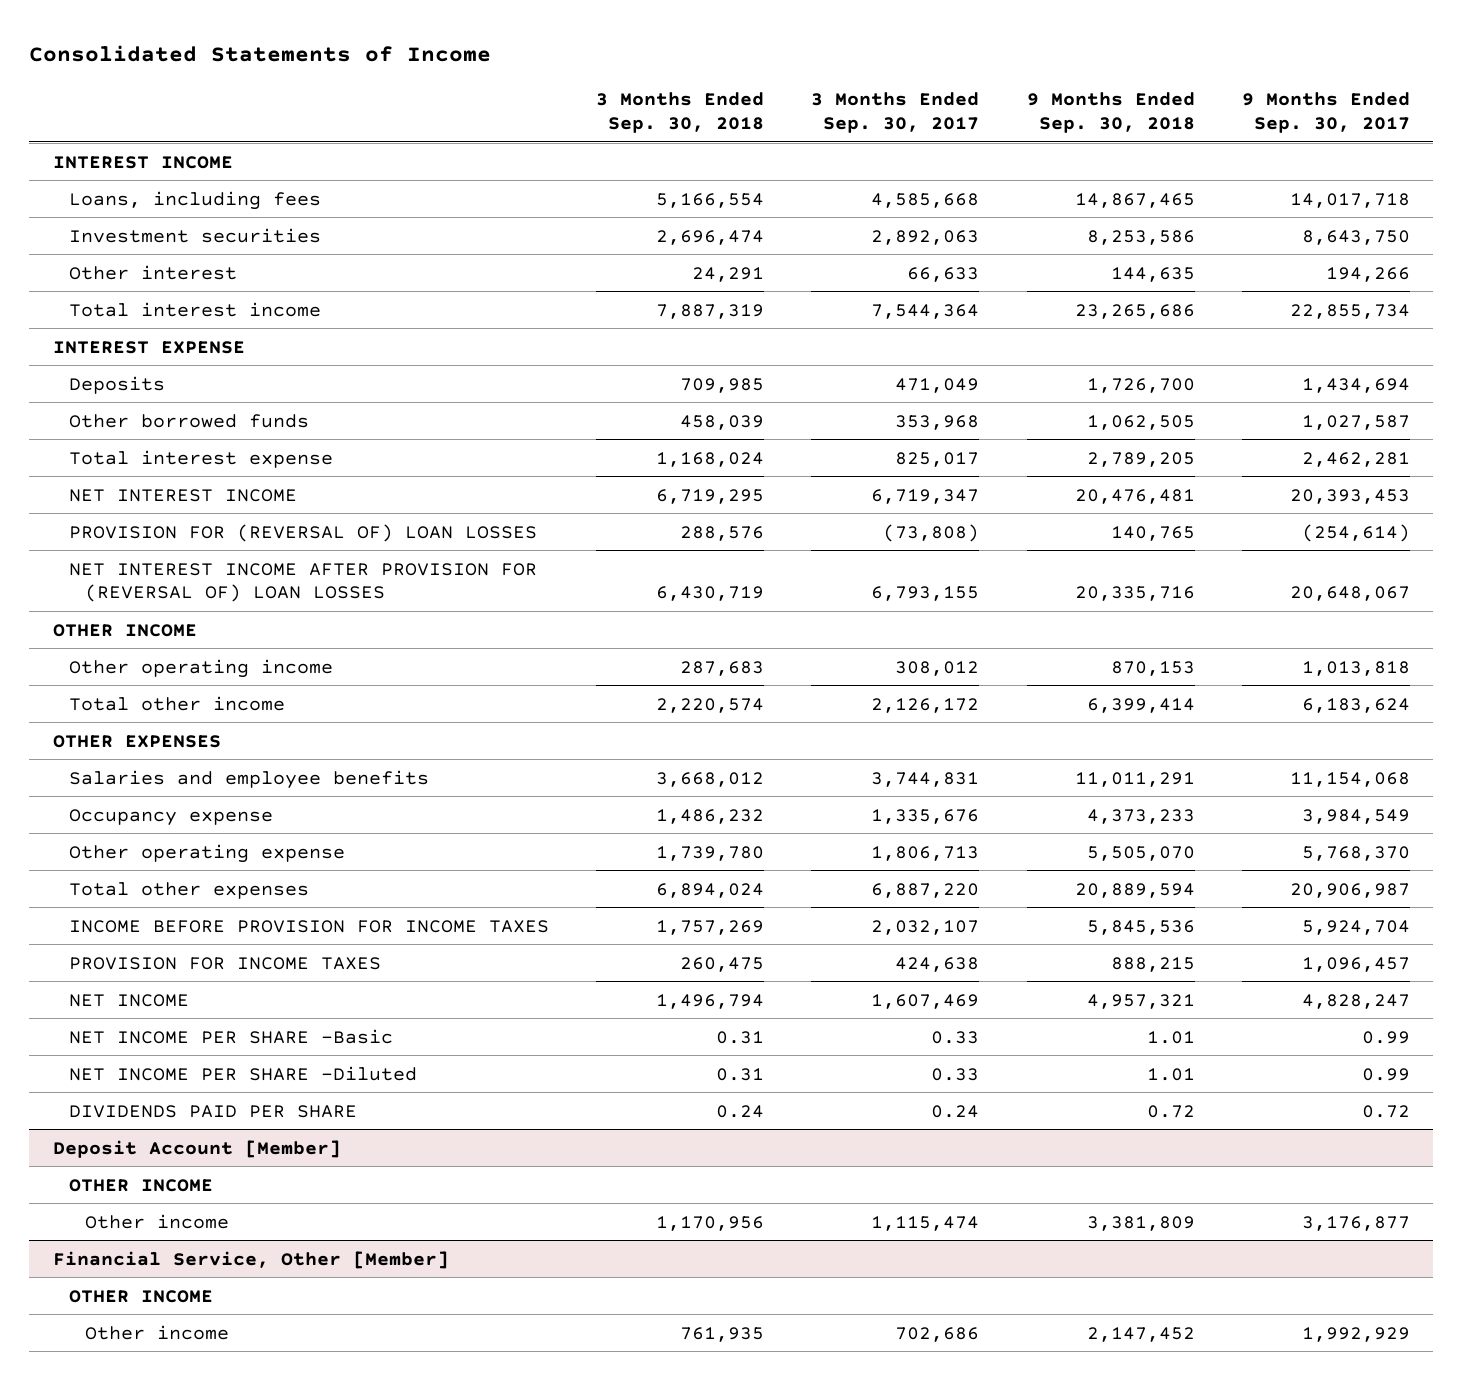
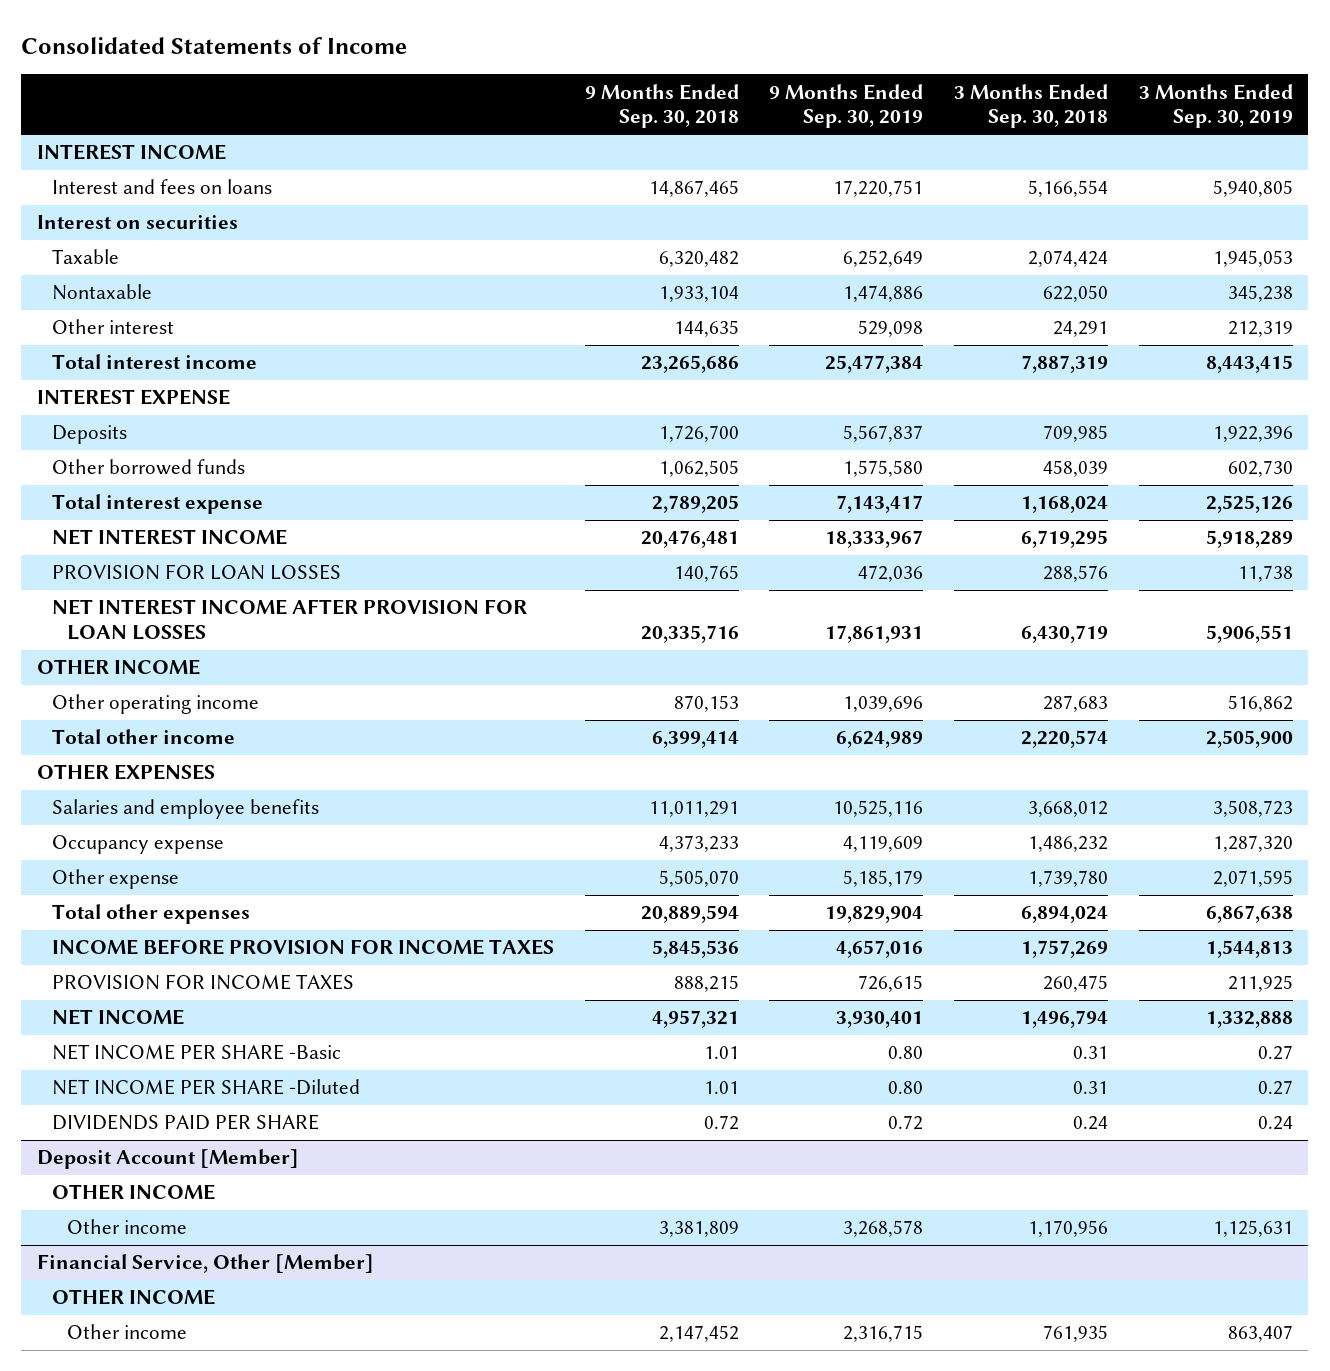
[811,92,980,134] 3 Months Ended Sep. 30, 2017 -> none
[1241,92,1410,134] 9 Months Ended Sep. 30, 2017 -> none
none -> [769,83,924,129] 9 Months Ended Sep. 30, 2019
none -> [1139,83,1294,129] 3 Months Ended Sep. 30, 2019
[68,227,321,243] Investment securities -> none
[68,190,321,210] Loans, including fees -> [51,179,272,195] Interest and fees on loans
none -> [36,215,238,230] Interest on securities
none -> [51,249,119,265] Taxable
none -> [51,284,152,301] Nontaxable
[68,523,537,542] PROVISION FOR (REVERSAL OF) LOAN LOSSES -> [51,564,341,581] PROVISION FOR LOAN LOSSES
[68,562,537,603] NET INTEREST INCOME AFTER PROVISION FOR (REVERSAL OF) LOAN LOSSES -> [51,599,527,641] NET INTEREST INCOME AFTER PROVISION FOR LOAN LOSSES
[68,843,345,863] Other operating expense -> [51,869,179,890] Other expense

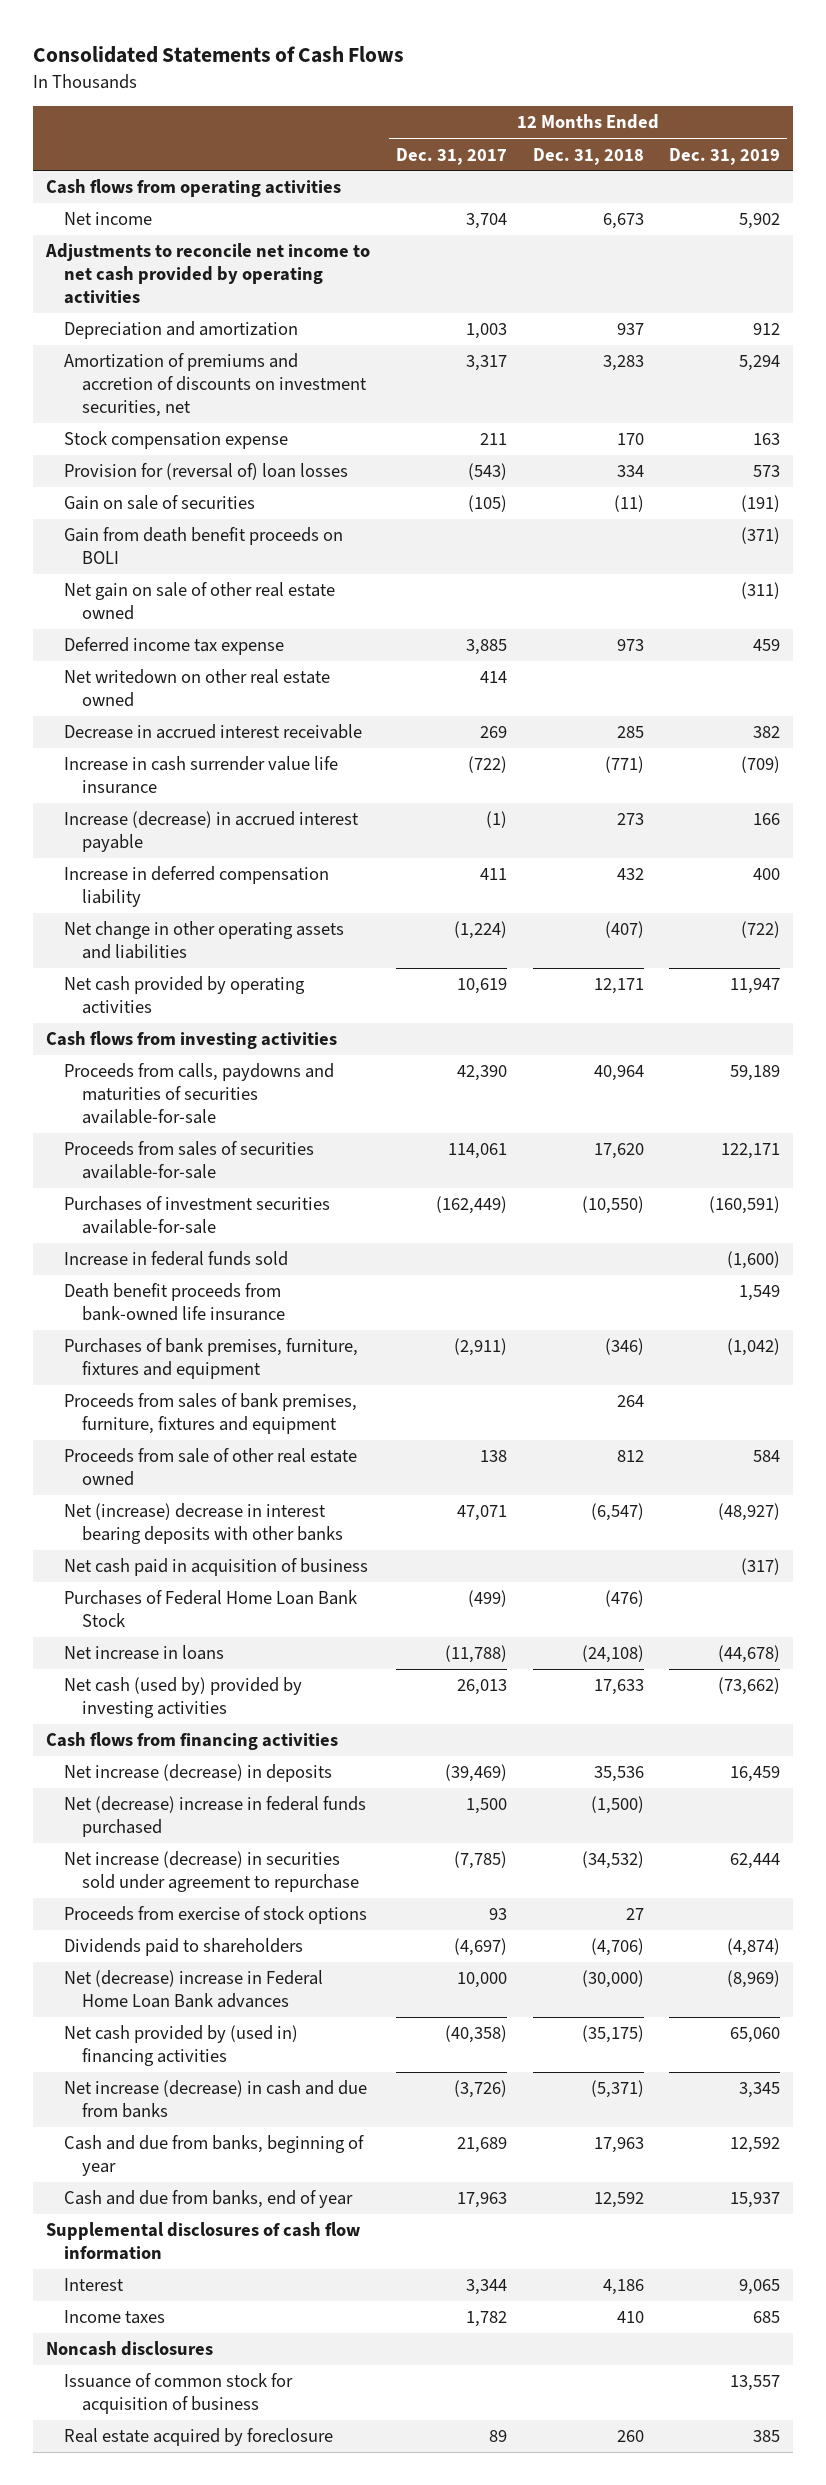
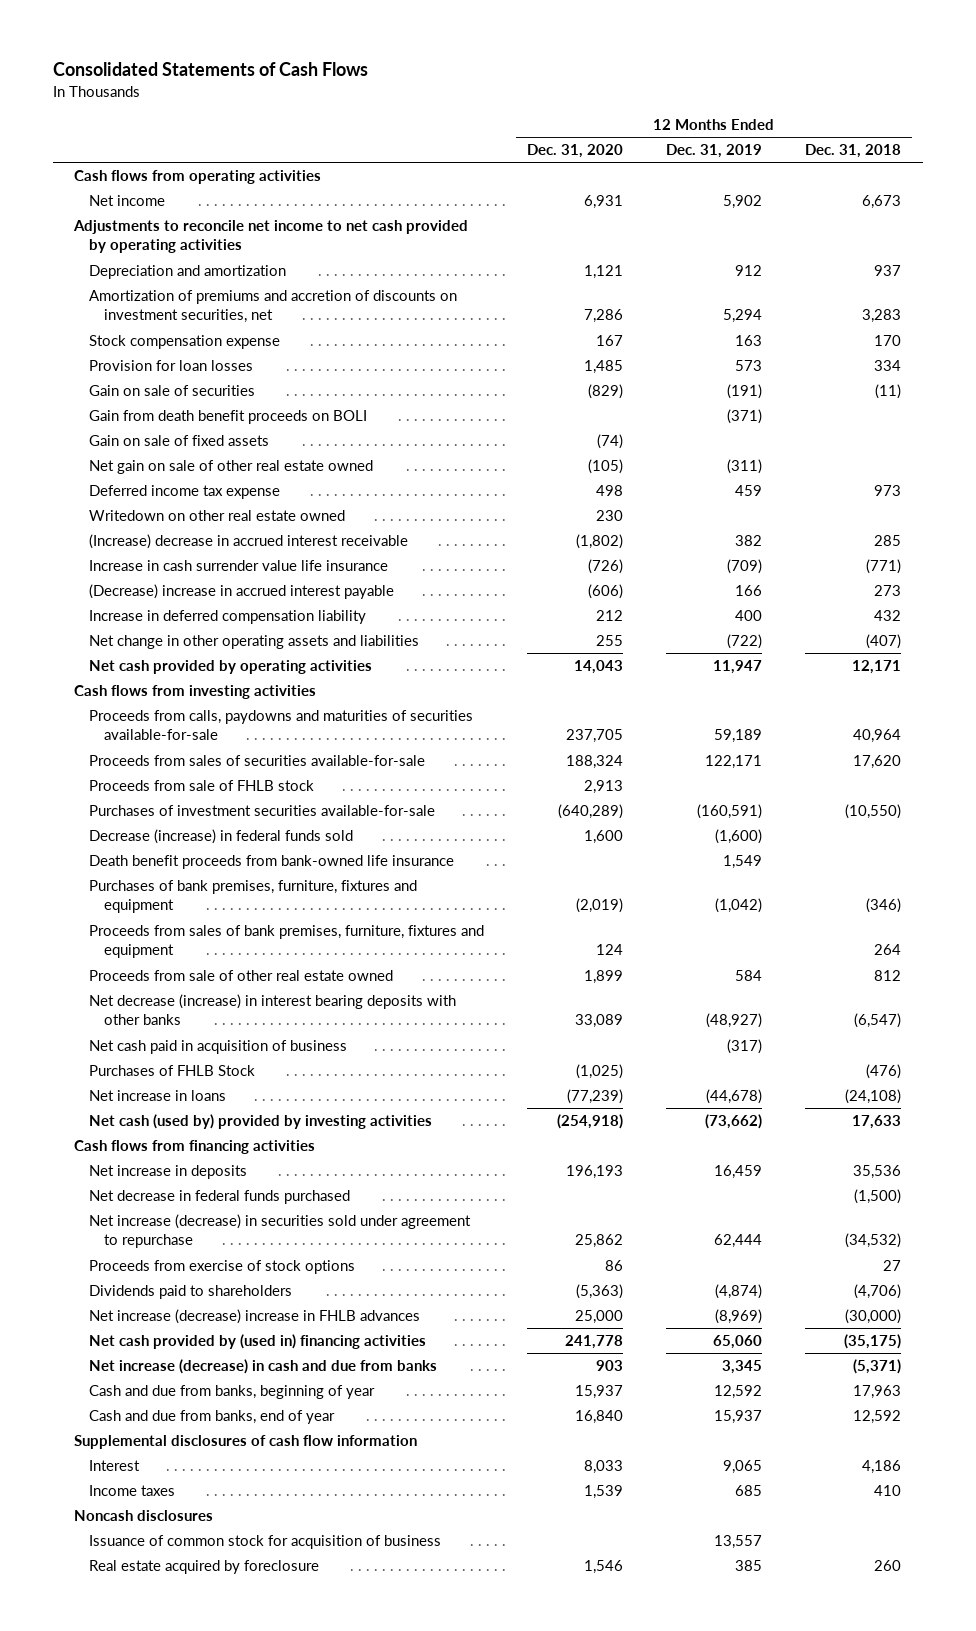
[395,147,507,165] Dec. 31, 2017 -> none
none -> [527,144,624,159] Dec. 31, 2020
[63,463,348,481] Provision for (reversal of) loan losses -> [88,359,253,371] Provision for loan losses
none -> [88,434,269,446] Gain on sale of fixed assets
[63,669,330,707] Net writedown on other real estate owned -> [88,509,345,521] Writedown on other real estate owned
[63,724,362,740] Decrease in accrued interest receivable -> [88,533,408,549] (Increase) decrease in accrued interest receivable
[63,811,359,852] Increase (decrease) in accrued interest payable -> [88,583,394,599] (Decrease) increase in accrued interest payable
none -> [88,779,314,791] Proceeds from sale of FHLB stock
[63,1251,288,1267] Increase in federal funds sold -> [88,828,353,844] Decrease (increase) in federal funds sold
[63,1503,343,1544] Net (increase) decrease in interest bearing deposits with other banks -> [88,993,456,1026] Net decrease (increase) in interest bearing deposits with other banks
[63,1590,357,1627] Purchases of Federal Home Loan Bank Stock -> [88,1064,255,1076] Purchases of FHLB Stock
[63,1764,332,1783] Net increase (decrease) in deposits -> [88,1164,247,1179] Net increase in deposits
[63,1796,366,1837] Net (decrease) increase in federal funds purchased -> [88,1189,350,1204] Net decrease in federal funds purchased
[63,1970,323,2008] Net (decrease) increase in Federal Home Loan Bank advances -> [88,1308,420,1324] Net increase (decrease) increase in FHLB advances

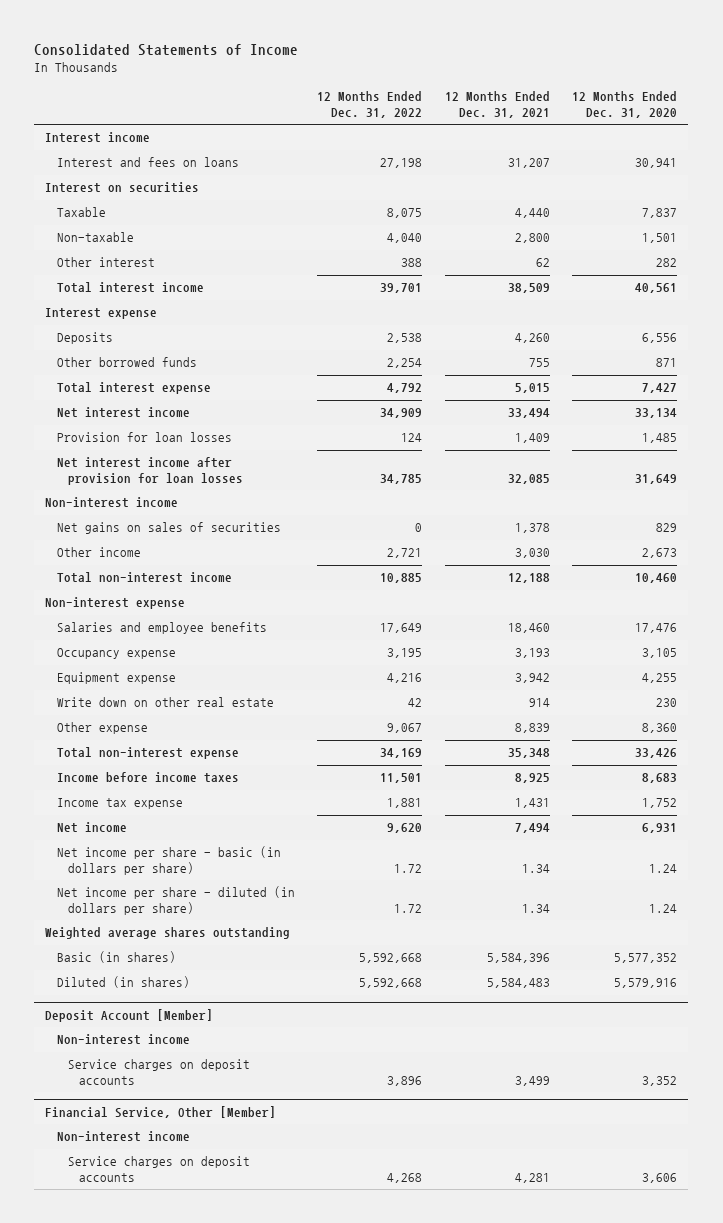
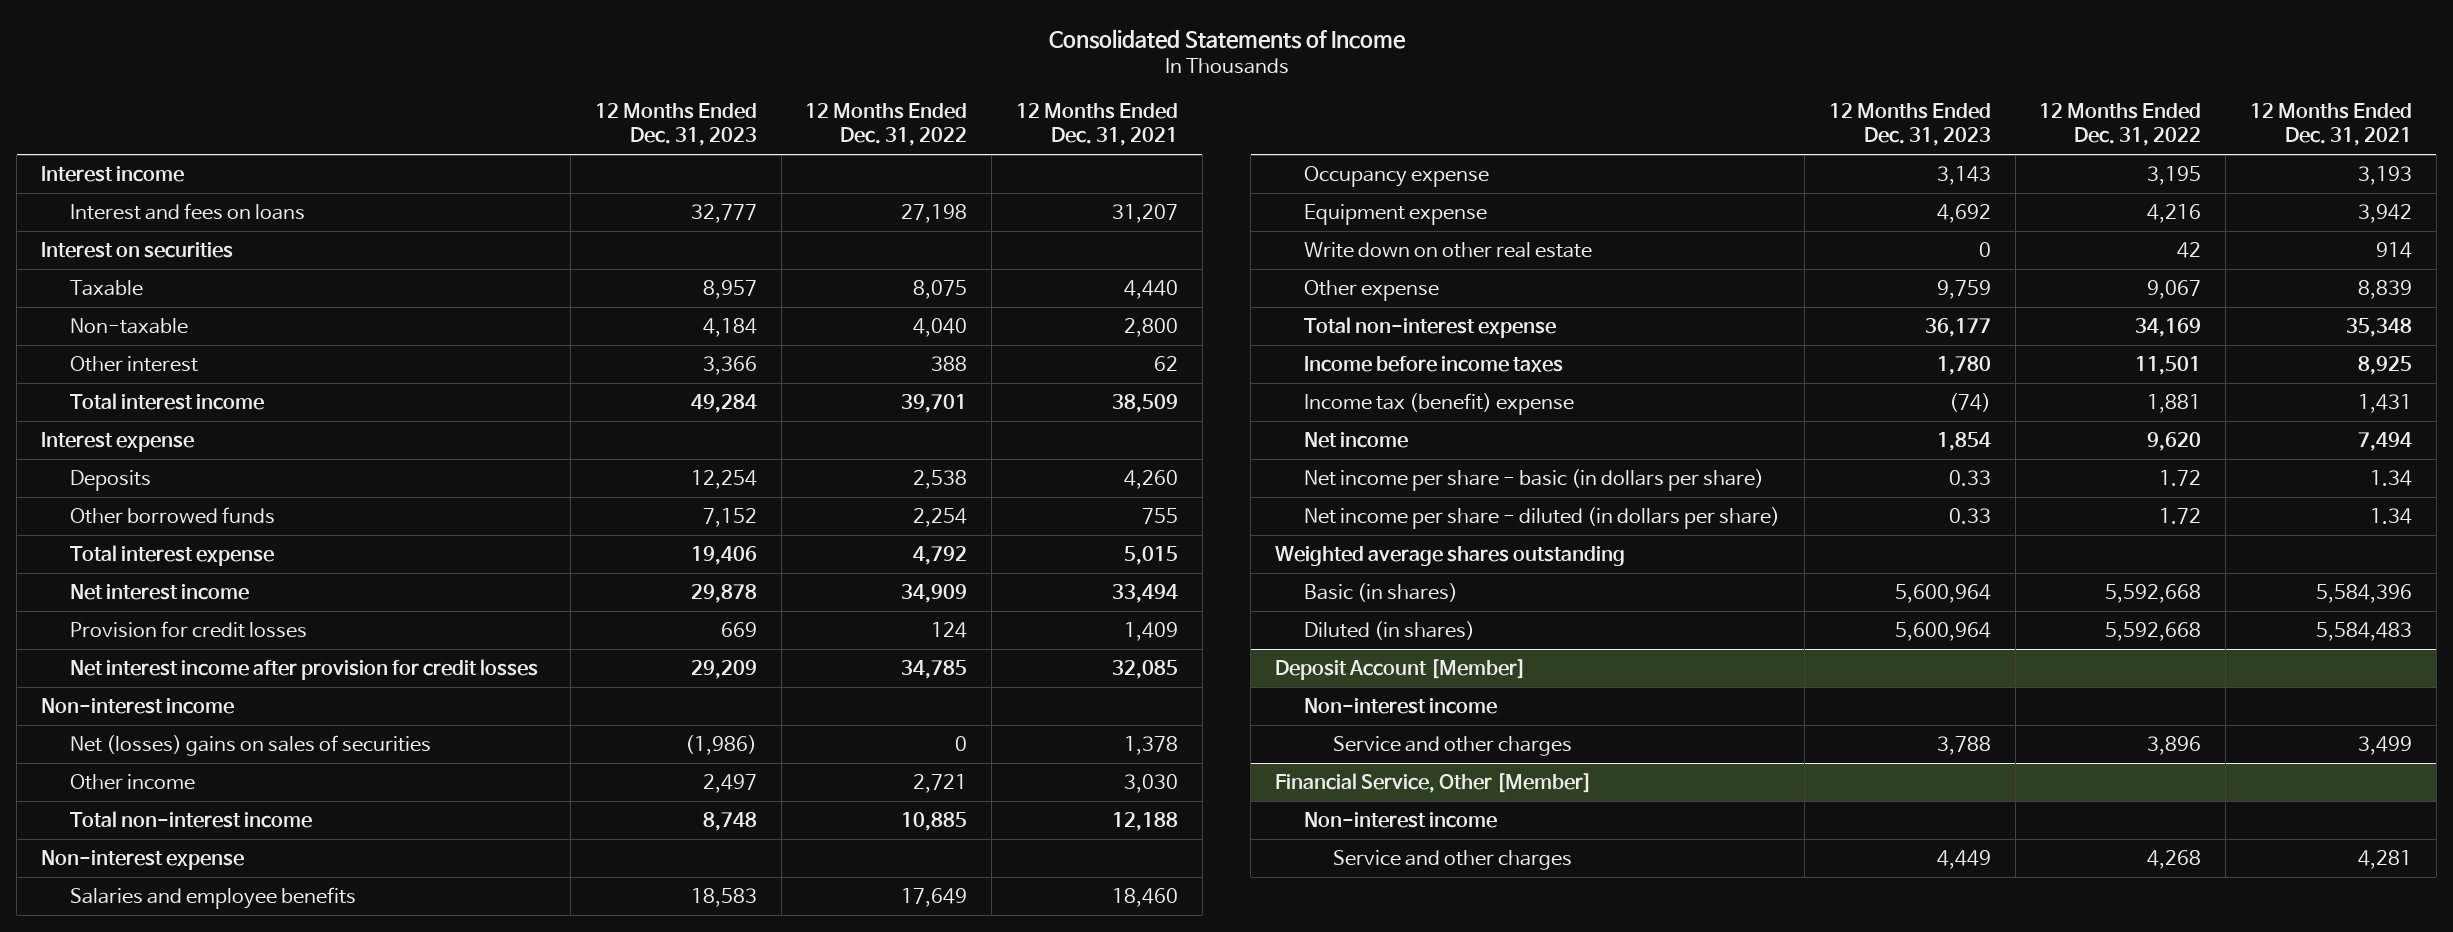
[572,91,678,118] 12 Months Ended Dec. 31, 2020 -> none
none -> [594,103,757,147] 12 Months Ended Dec. 31, 2023
[56,432,232,443] Provision for loan losses -> [70,621,308,639] Provision for credit losses
[56,457,244,485] Net interest income after provision for loan losses -> [70,659,539,681] Net interest income after provision for credit losses
[56,522,281,535] Net gains on sales of securities -> [70,735,432,757] Net (losses) gains on sales of securities
[56,798,183,810] Income tax expense -> [1304,393,1575,416] Income tax (benefit) expense
[68,1059,251,1085] Service charges on deposit accounts -> [1333,736,1573,757] Service and other charges
[68,1156,251,1182] Service charges on deposit accounts -> [1333,850,1573,871] Service and other charges

